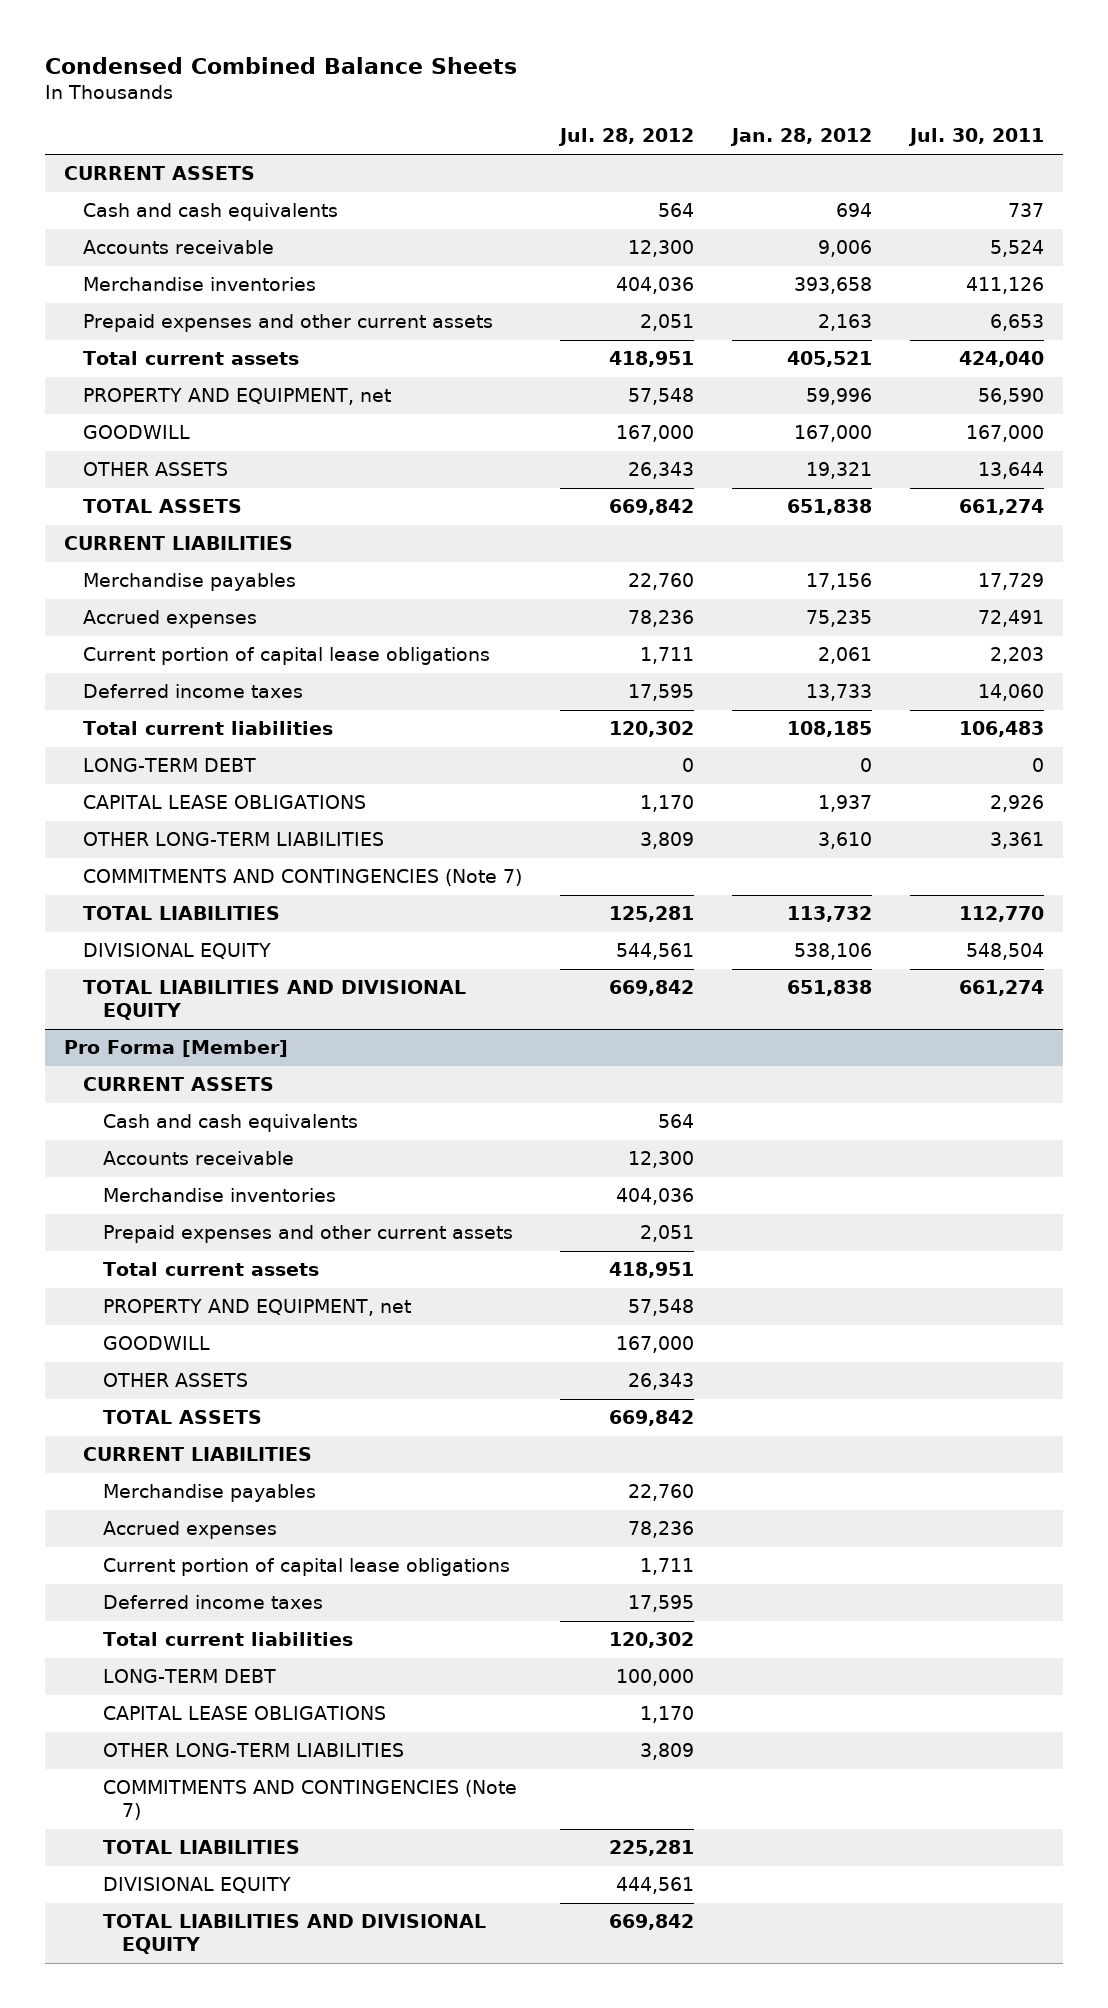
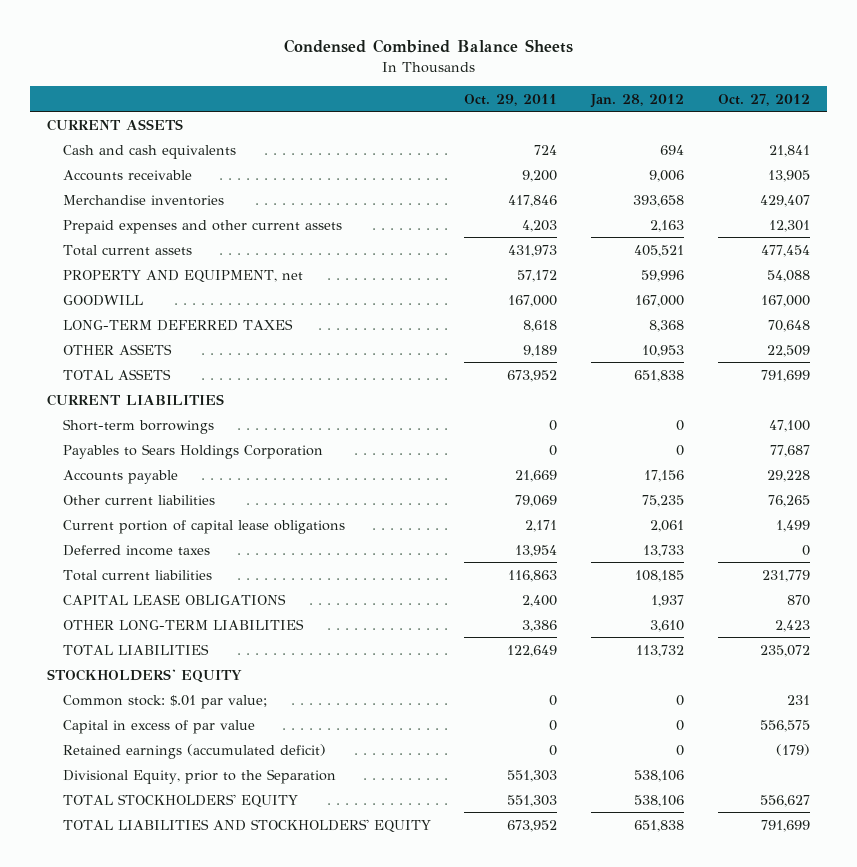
[558,128,695,147] Jul. 28, 2012 -> none
[908,128,1045,147] Jul. 30, 2011 -> none
none -> [464,93,558,106] Oct. 29, 2011
none -> [717,93,810,106] Oct. 27, 2012
none -> [62,318,293,331] LONG-TERM DEFERRED TAXES
[806,462,873,480] 19,321 -> [642,344,685,357] 10,953
none -> [62,418,214,434] Short-term borrowings
none -> [62,443,323,459] Payables to Sears Holdings Corporation
[83,573,297,592] Merchandise payables -> [62,469,178,484] Accounts payable
[83,610,258,629] Accrued expenses -> [62,494,215,505] Other current liabilities
[83,758,257,773] LONG-TERM DEBT -> none
[83,869,523,887] COMMITMENTS AND CONTINGENCIES (Note 7) -> none
[63,1040,288,1058] Pro Forma [Member] -> none
[83,1077,275,1092] CURRENT ASSETS -> none
[102,1114,358,1133] Cash and cash equivalents -> none
[102,1151,294,1166] Accounts receivable -> none
[102,1188,336,1203] Merchandise inventories -> none
[102,1225,513,1244] Prepaid expenses and other current assets -> none
[102,1262,319,1277] Total current assets -> none
[102,1299,411,1317] PROPERTY AND EQUIPMENT, net -> none
[102,1336,210,1351] GOODWILL -> none
[102,1373,248,1388] OTHER ASSETS -> none
[102,1410,262,1425] TOTAL ASSETS -> none
[83,1447,313,1462] CURRENT LIABILITIES -> none
[102,1484,316,1503] Merchandise payables -> none
[102,1521,277,1540] Accrued expenses -> none
[102,1558,510,1577] Current portion of capital lease obligations -> none
[102,1595,323,1610] Deferred income taxes -> none
[102,1632,353,1647] Total current liabilities -> none
[102,1669,276,1684] LONG-TERM DEBT -> none
[102,1706,386,1721] CAPITAL LEASE OBLIGATIONS -> none
[102,1743,404,1758] OTHER LONG-TERM LIABILITIES -> none
[102,1780,517,1820] COMMITMENTS AND CONTINGENCIES (Note 7) -> none
[102,1840,300,1855] TOTAL LIABILITIES -> none
[102,1877,291,1894] DIVISIONAL EQUITY -> none
[102,1914,486,1954] TOTAL LIABILITIES AND DIVISIONAL EQUITY -> none
none -> [47,668,243,683] STOCKHOLDERS' EQUITY
none -> [62,694,267,709] Common stock: $.01 par value;
none -> [62,719,255,734] Capital in excess of par value
none -> [62,743,326,759] Retained earnings (accumulated deficit)
none -> [62,768,336,784] Divisional Equity, prior to the Separation
[83,943,272,960] DIVISIONAL EQUITY -> [62,793,298,808] TOTAL STOCKHOLDERS' EQUITY
[83,980,467,1020] TOTAL LIABILITIES AND DIVISIONAL EQUITY -> [62,818,431,833] TOTAL LIABILITIES AND STOCKHOLDERS' EQUITY

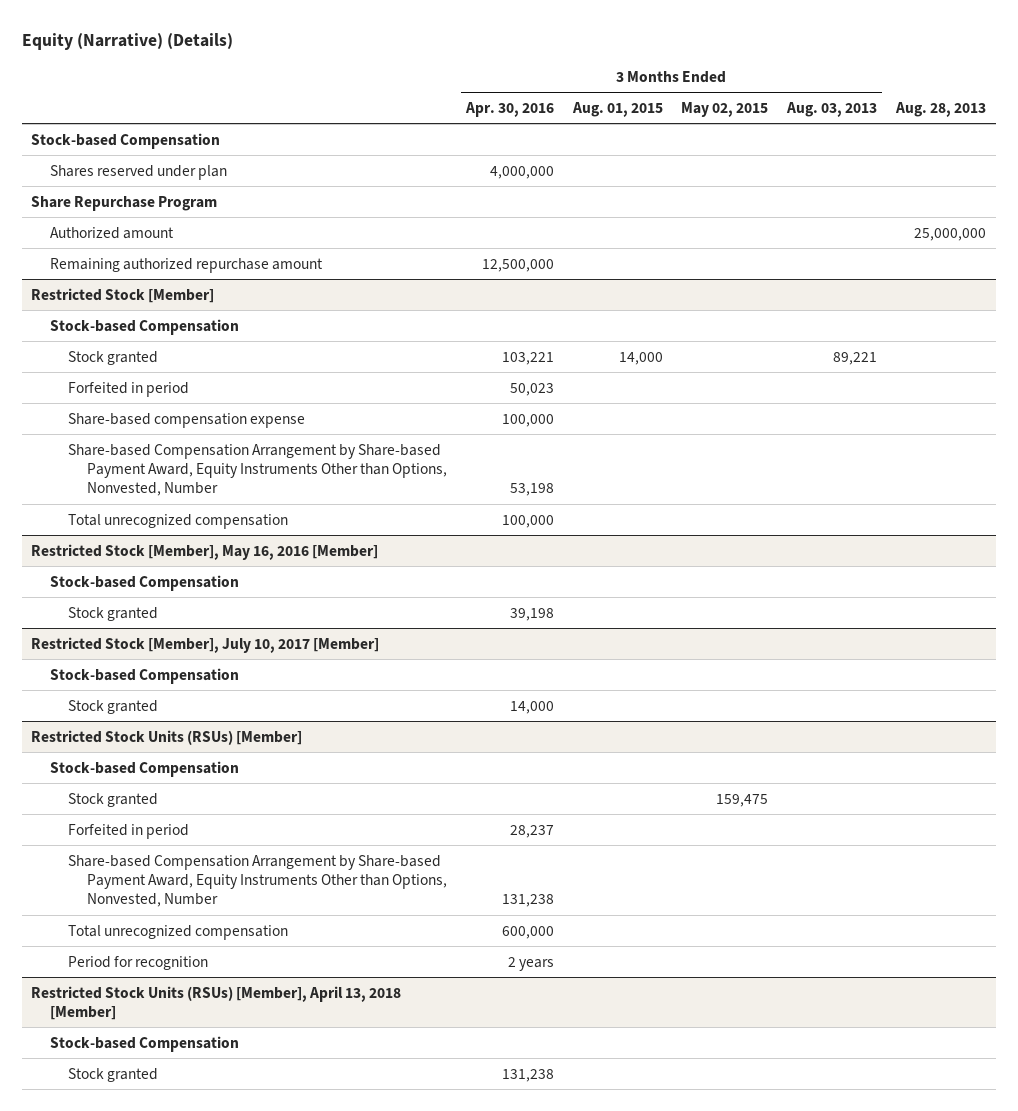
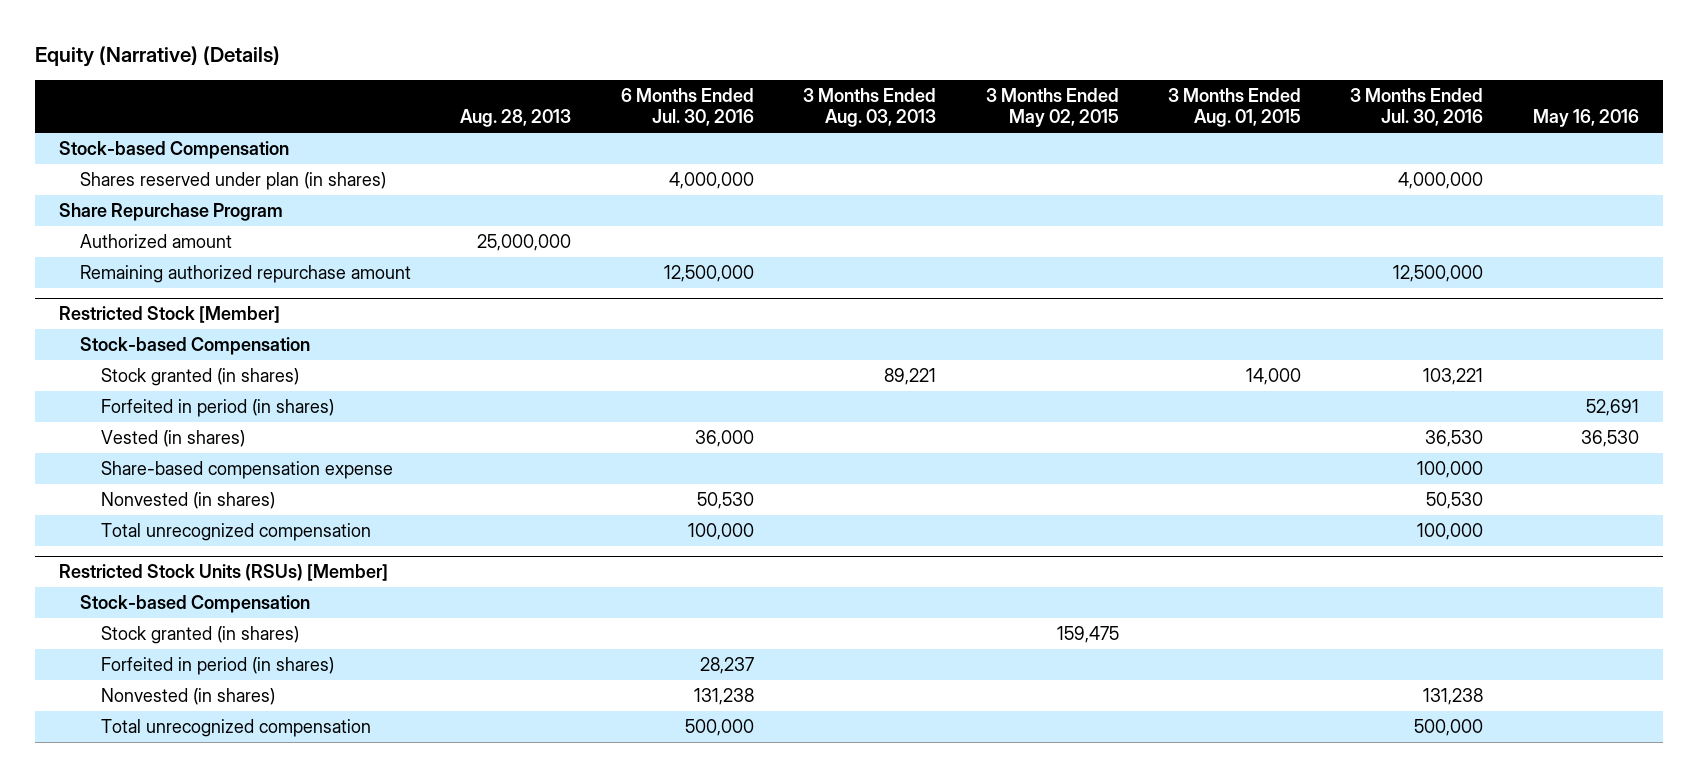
[464,101,554,117] Apr. 30, 2016 -> none
none -> [620,88,754,127] 6 Months Ended Jul. 30, 2016
none -> [1350,88,1484,127] 3 Months Ended Jul. 30, 2016
none -> [1532,109,1639,128] May 16, 2016
[49,164,227,180] Shares reserved under plan -> [80,172,387,191] Shares reserved under plan (in shares)
[68,350,159,365] Stock granted -> [100,368,299,387] Stock granted (in shares)
[68,381,190,397] Forfeited in period -> [100,399,334,418] Forfeited in period (in shares)
none -> [100,430,245,448] Vested (in shares)
[68,443,447,497] Share-based Compensation Arrangement by Share-based Payment Award, Equity Instruments Other than Options, Nonvested, Number -> [100,492,275,510] Nonvested (in shares)
[31,543,379,560] Restricted Stock [Member], May 16, 2016 [Member] -> none
[49,574,239,591] Stock-based Compensation -> none
[68,606,159,621] Stock granted -> none
[31,636,380,653] Restricted Stock [Member], July 10, 2017 [Member] -> none
[49,667,239,684] Stock-based Compensation -> none
[68,699,159,714] Stock granted -> none
[68,792,159,807] Stock granted -> [100,626,299,645] Stock granted (in shares)
[68,823,190,839] Forfeited in period -> [100,657,334,676] Forfeited in period (in shares)
[68,854,447,908] Share-based Compensation Arrangement by Share-based Payment Award, Equity Instruments Other than Options, Nonvested, Number -> [100,688,275,706] Nonvested (in shares)
[68,955,209,970] Period for recognition -> none
[31,985,402,1020] Restricted Stock Units (RSUs) [Member], April 13, 2018 [Member] -> none
[49,1035,239,1052] Stock-based Compensation -> none
[68,1067,159,1082] Stock granted -> none

